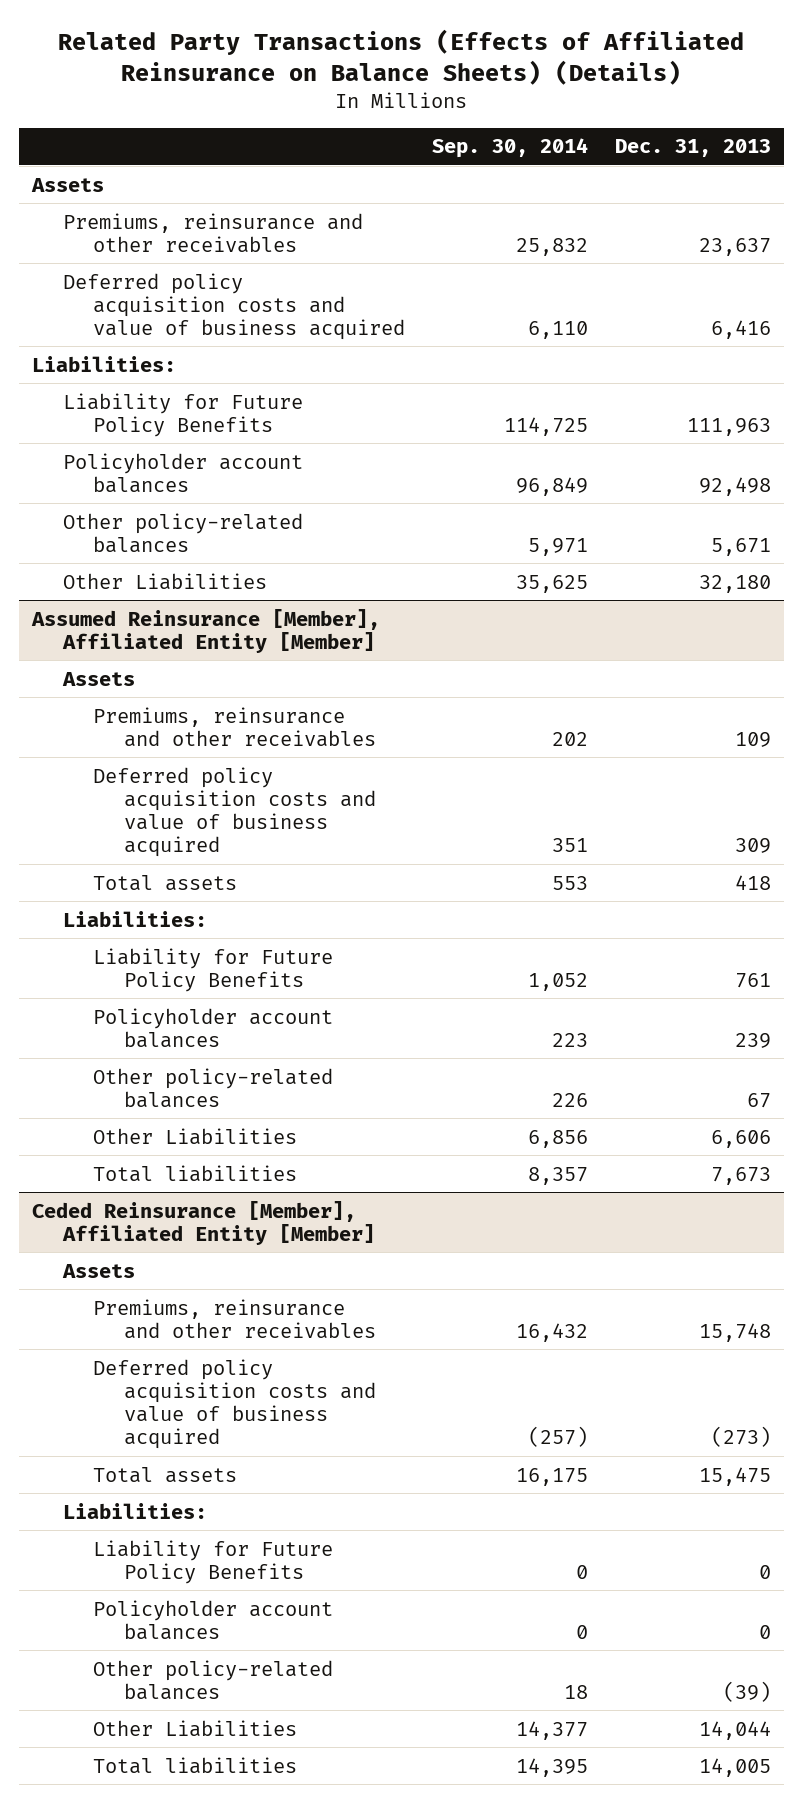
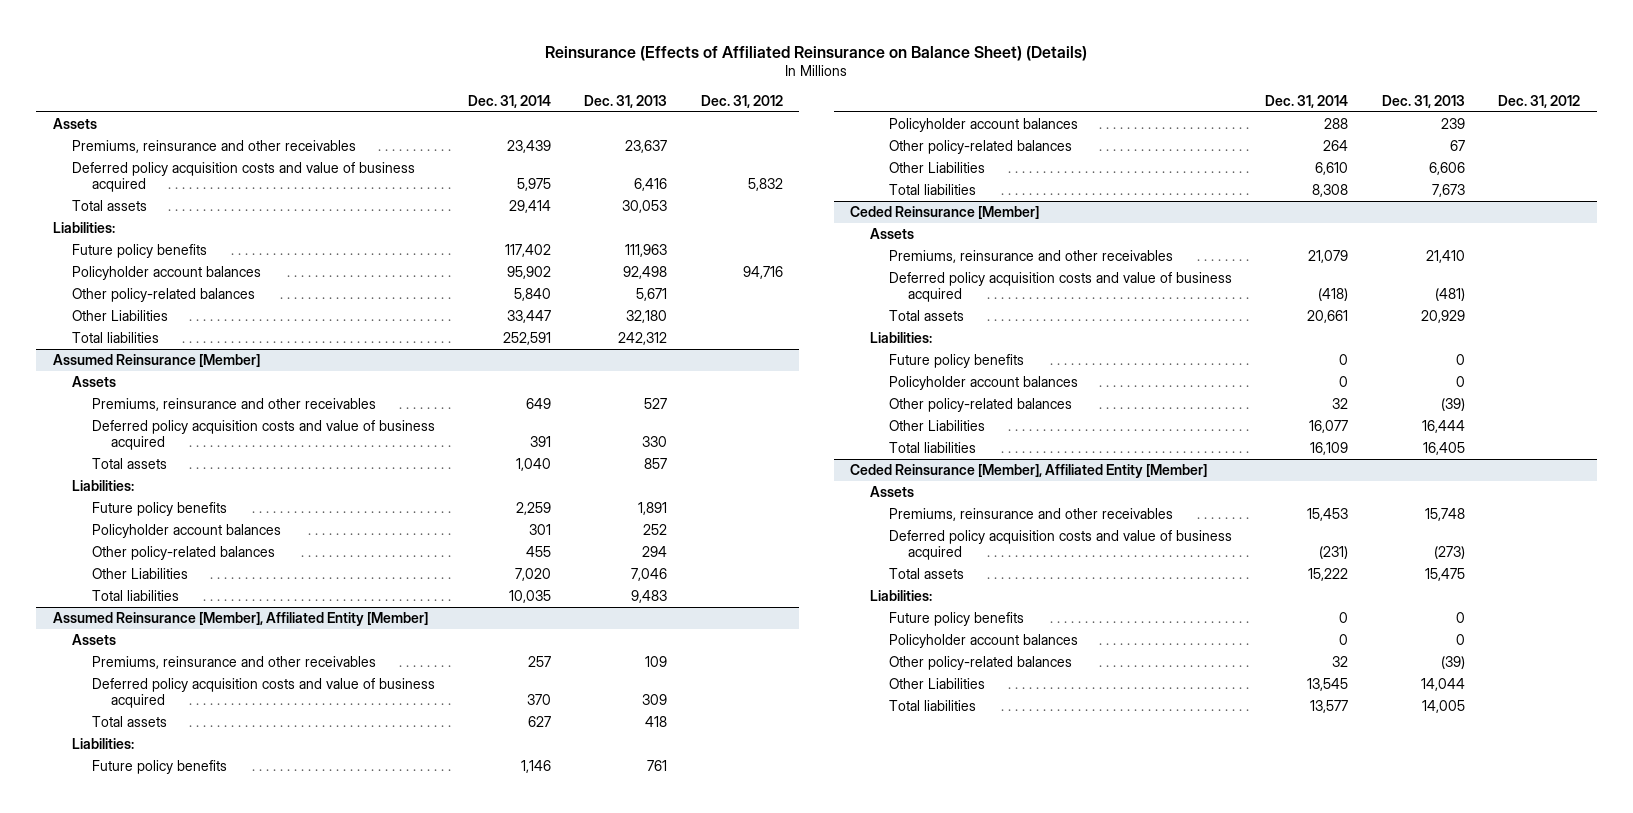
[58,28,745,85] Related Party Transactions (Effects of Affiliated Reinsurance on Balance Sheets) (Details) -> [545,45,1088,61] Reinsurance (Effects of Affiliated Reinsurance on Balance Sheet) (Details)
[432,138,589,159] Sep. 30, 2014 -> none
none -> [467,94,551,108] Dec. 31, 2014
none -> [700,94,783,108] Dec. 31, 2012
none -> [72,199,148,211] Total assets
[62,392,303,437] Liability for Future Policy Benefits -> [72,243,208,258] Future policy benefits
none -> [72,331,160,343] Total liabilities
none -> [53,353,261,367] Assumed Reinsurance [Member]
none -> [72,375,117,387] Assets
none -> [91,397,376,411] Premiums, reinsurance and other receivables
none -> [91,419,435,451] Deferred policy acquisition costs and value of business acquired
none -> [91,457,167,469] Total assets
none -> [72,479,135,491] Liabilities:
none -> [91,501,227,516] Future policy benefits
none -> [91,523,281,538] Policyholder account balances
none -> [91,545,275,560] Other policy-related balances
none -> [91,567,188,579] Other Liabilities
none -> [91,589,179,601] Total liabilities
[93,947,334,992] Liability for Future Policy Benefits -> [91,759,227,774] Future policy benefits
none -> [850,205,1040,219] Ceded Reinsurance [Member]
none -> [869,227,914,239] Assets
none -> [888,249,1173,263] Premiums, reinsurance and other receivables
none -> [888,271,1232,303] Deferred policy acquisition costs and value of business acquired
none -> [888,309,964,321] Total assets
none -> [869,331,932,343] Liabilities:
none -> [888,353,1024,368] Future policy benefits
none -> [888,375,1078,390] Policyholder account balances
none -> [888,397,1072,412] Other policy-related balances
none -> [888,419,985,431] Other Liabilities
none -> [888,441,976,453] Total liabilities
[93,1539,334,1584] Liability for Future Policy Benefits -> [888,611,1024,626] Future policy benefits

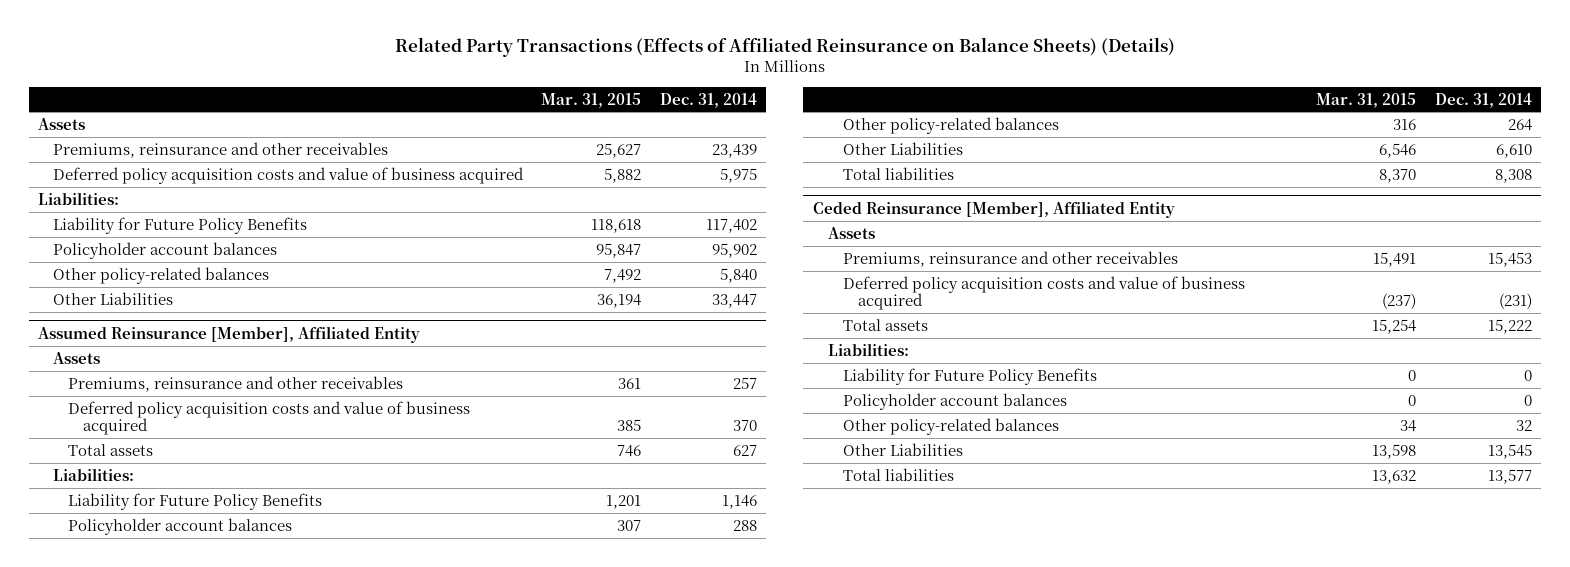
[545,45,1088,61] Reinsurance (Effects of Affiliated Reinsurance on Balance Sheet) (Details) -> [394,36,1175,57] Related Party Transactions (Effects of Affiliated Reinsurance on Balance Sheets) (Details)
[584,94,668,108] Dec. 31, 2013 -> none
[700,94,783,108] Dec. 31, 2012 -> none
none -> [541,92,642,108] Mar. 31, 2015
[72,199,148,211] Total assets -> none
[72,243,208,258] Future policy benefits -> [52,216,307,234] Liability for Future Policy Benefits
[72,331,160,343] Total liabilities -> none
[53,353,261,367] Assumed Reinsurance [Member] -> none
[72,375,117,387] Assets -> none
[91,397,376,411] Premiums, reinsurance and other receivables -> none
[91,419,435,451] Deferred policy acquisition costs and value of business acquired -> none
[91,457,167,469] Total assets -> none
[72,479,135,491] Liabilities: -> none
[91,501,227,516] Future policy benefits -> none
[91,523,281,538] Policyholder account balances -> none
[91,545,275,560] Other policy-related balances -> none
[91,567,188,579] Other Liabilities -> none
[91,589,179,601] Total liabilities -> none
[53,611,429,626] Assumed Reinsurance [Member], Affiliated Entity [Member] -> [37,325,420,343] Assumed Reinsurance [Member], Affiliated Entity
[91,759,227,774] Future policy benefits -> [68,492,323,510] Liability for Future Policy Benefits
[850,205,1040,219] Ceded Reinsurance [Member] -> none
[869,227,914,239] Assets -> none
[888,249,1173,263] Premiums, reinsurance and other receivables -> none
[888,271,1232,303] Deferred policy acquisition costs and value of business acquired -> none
[888,309,964,321] Total assets -> none
[869,331,932,343] Liabilities: -> none
[888,353,1024,368] Future policy benefits -> none
[888,375,1078,390] Policyholder account balances -> none
[888,397,1072,412] Other policy-related balances -> none
[888,419,985,431] Other Liabilities -> none
[888,441,976,453] Total liabilities -> none
[850,463,1208,478] Ceded Reinsurance [Member], Affiliated Entity [Member] -> [812,200,1175,218] Ceded Reinsurance [Member], Affiliated Entity
[888,611,1024,626] Future policy benefits -> [842,367,1097,385] Liability for Future Policy Benefits

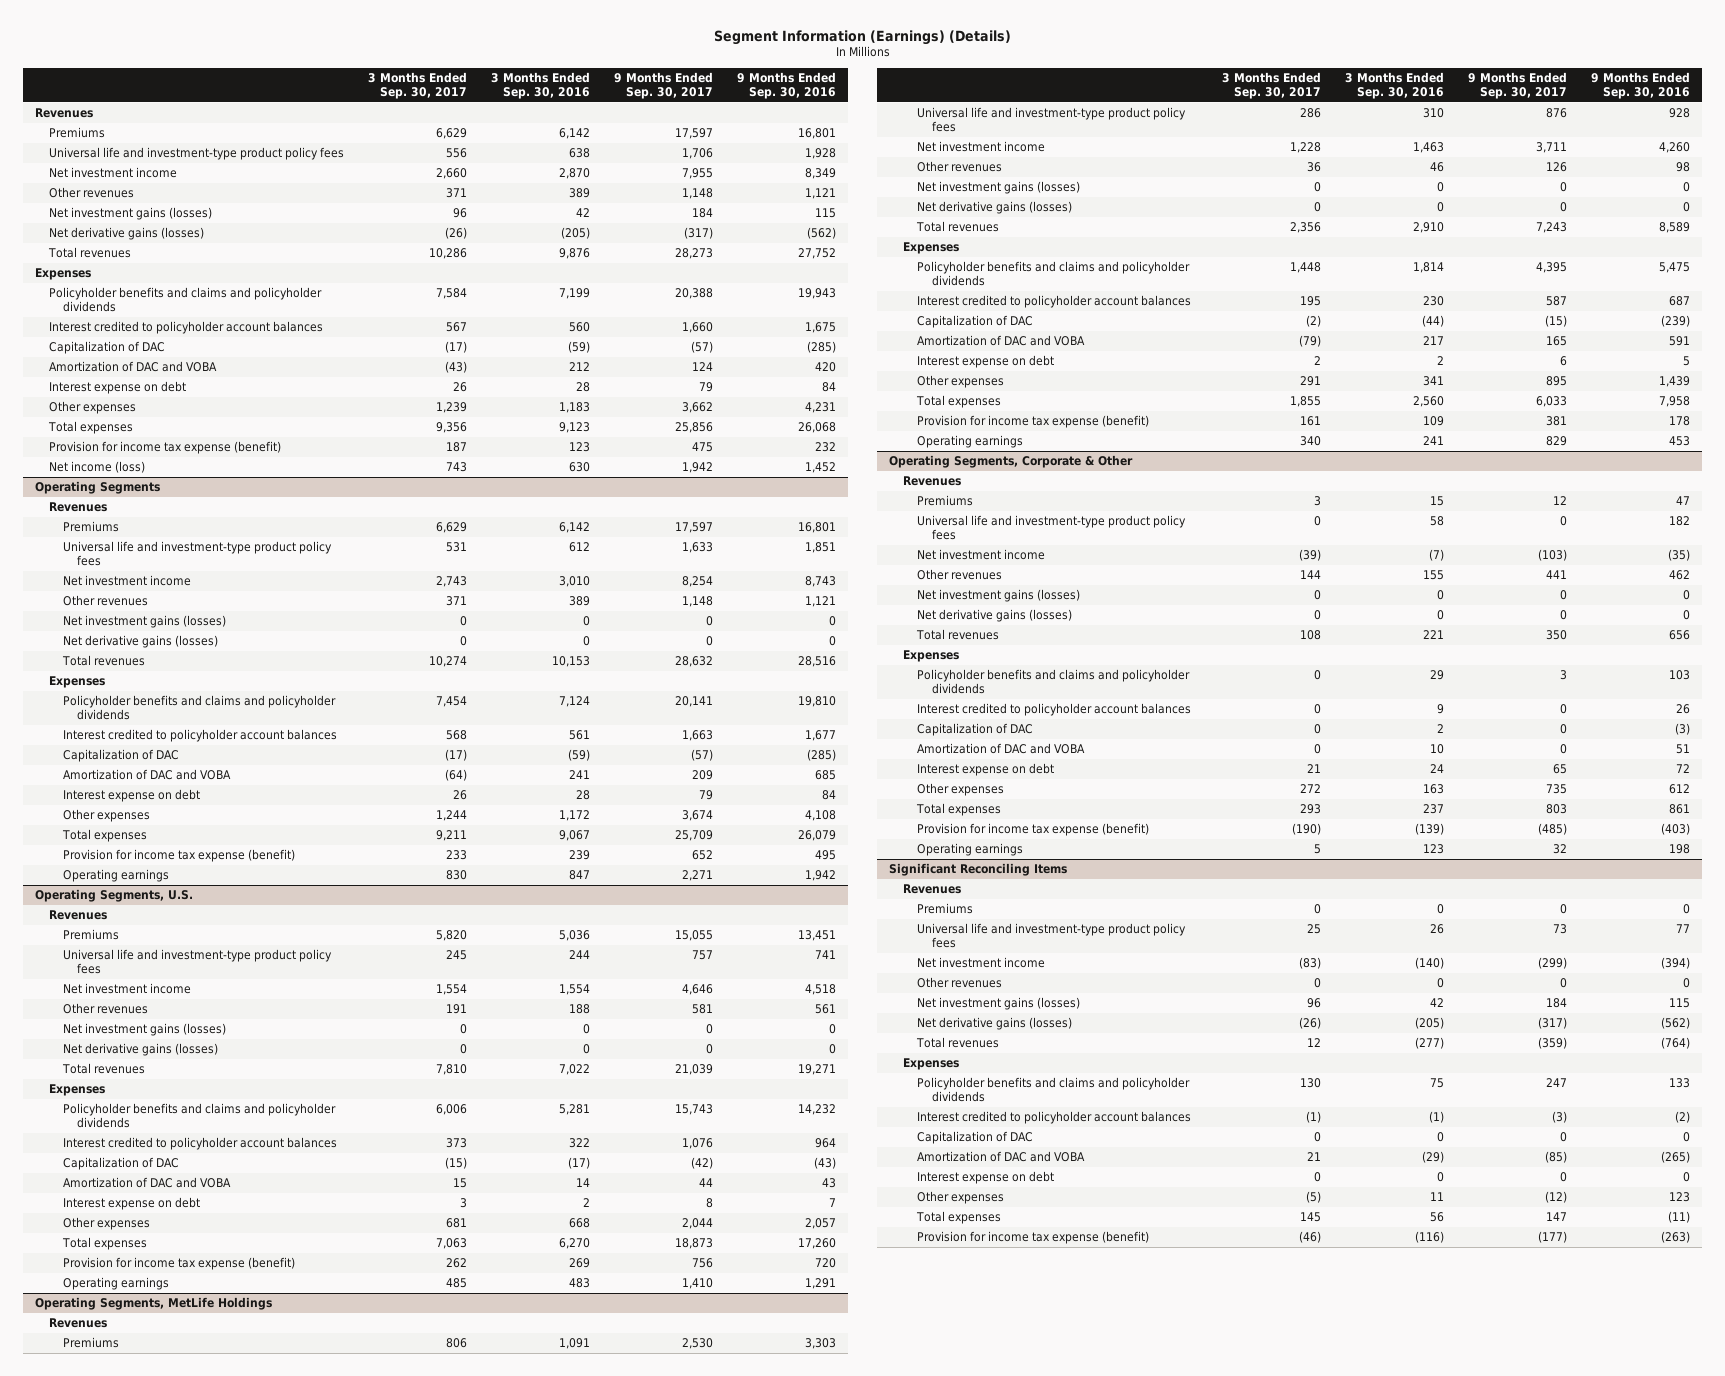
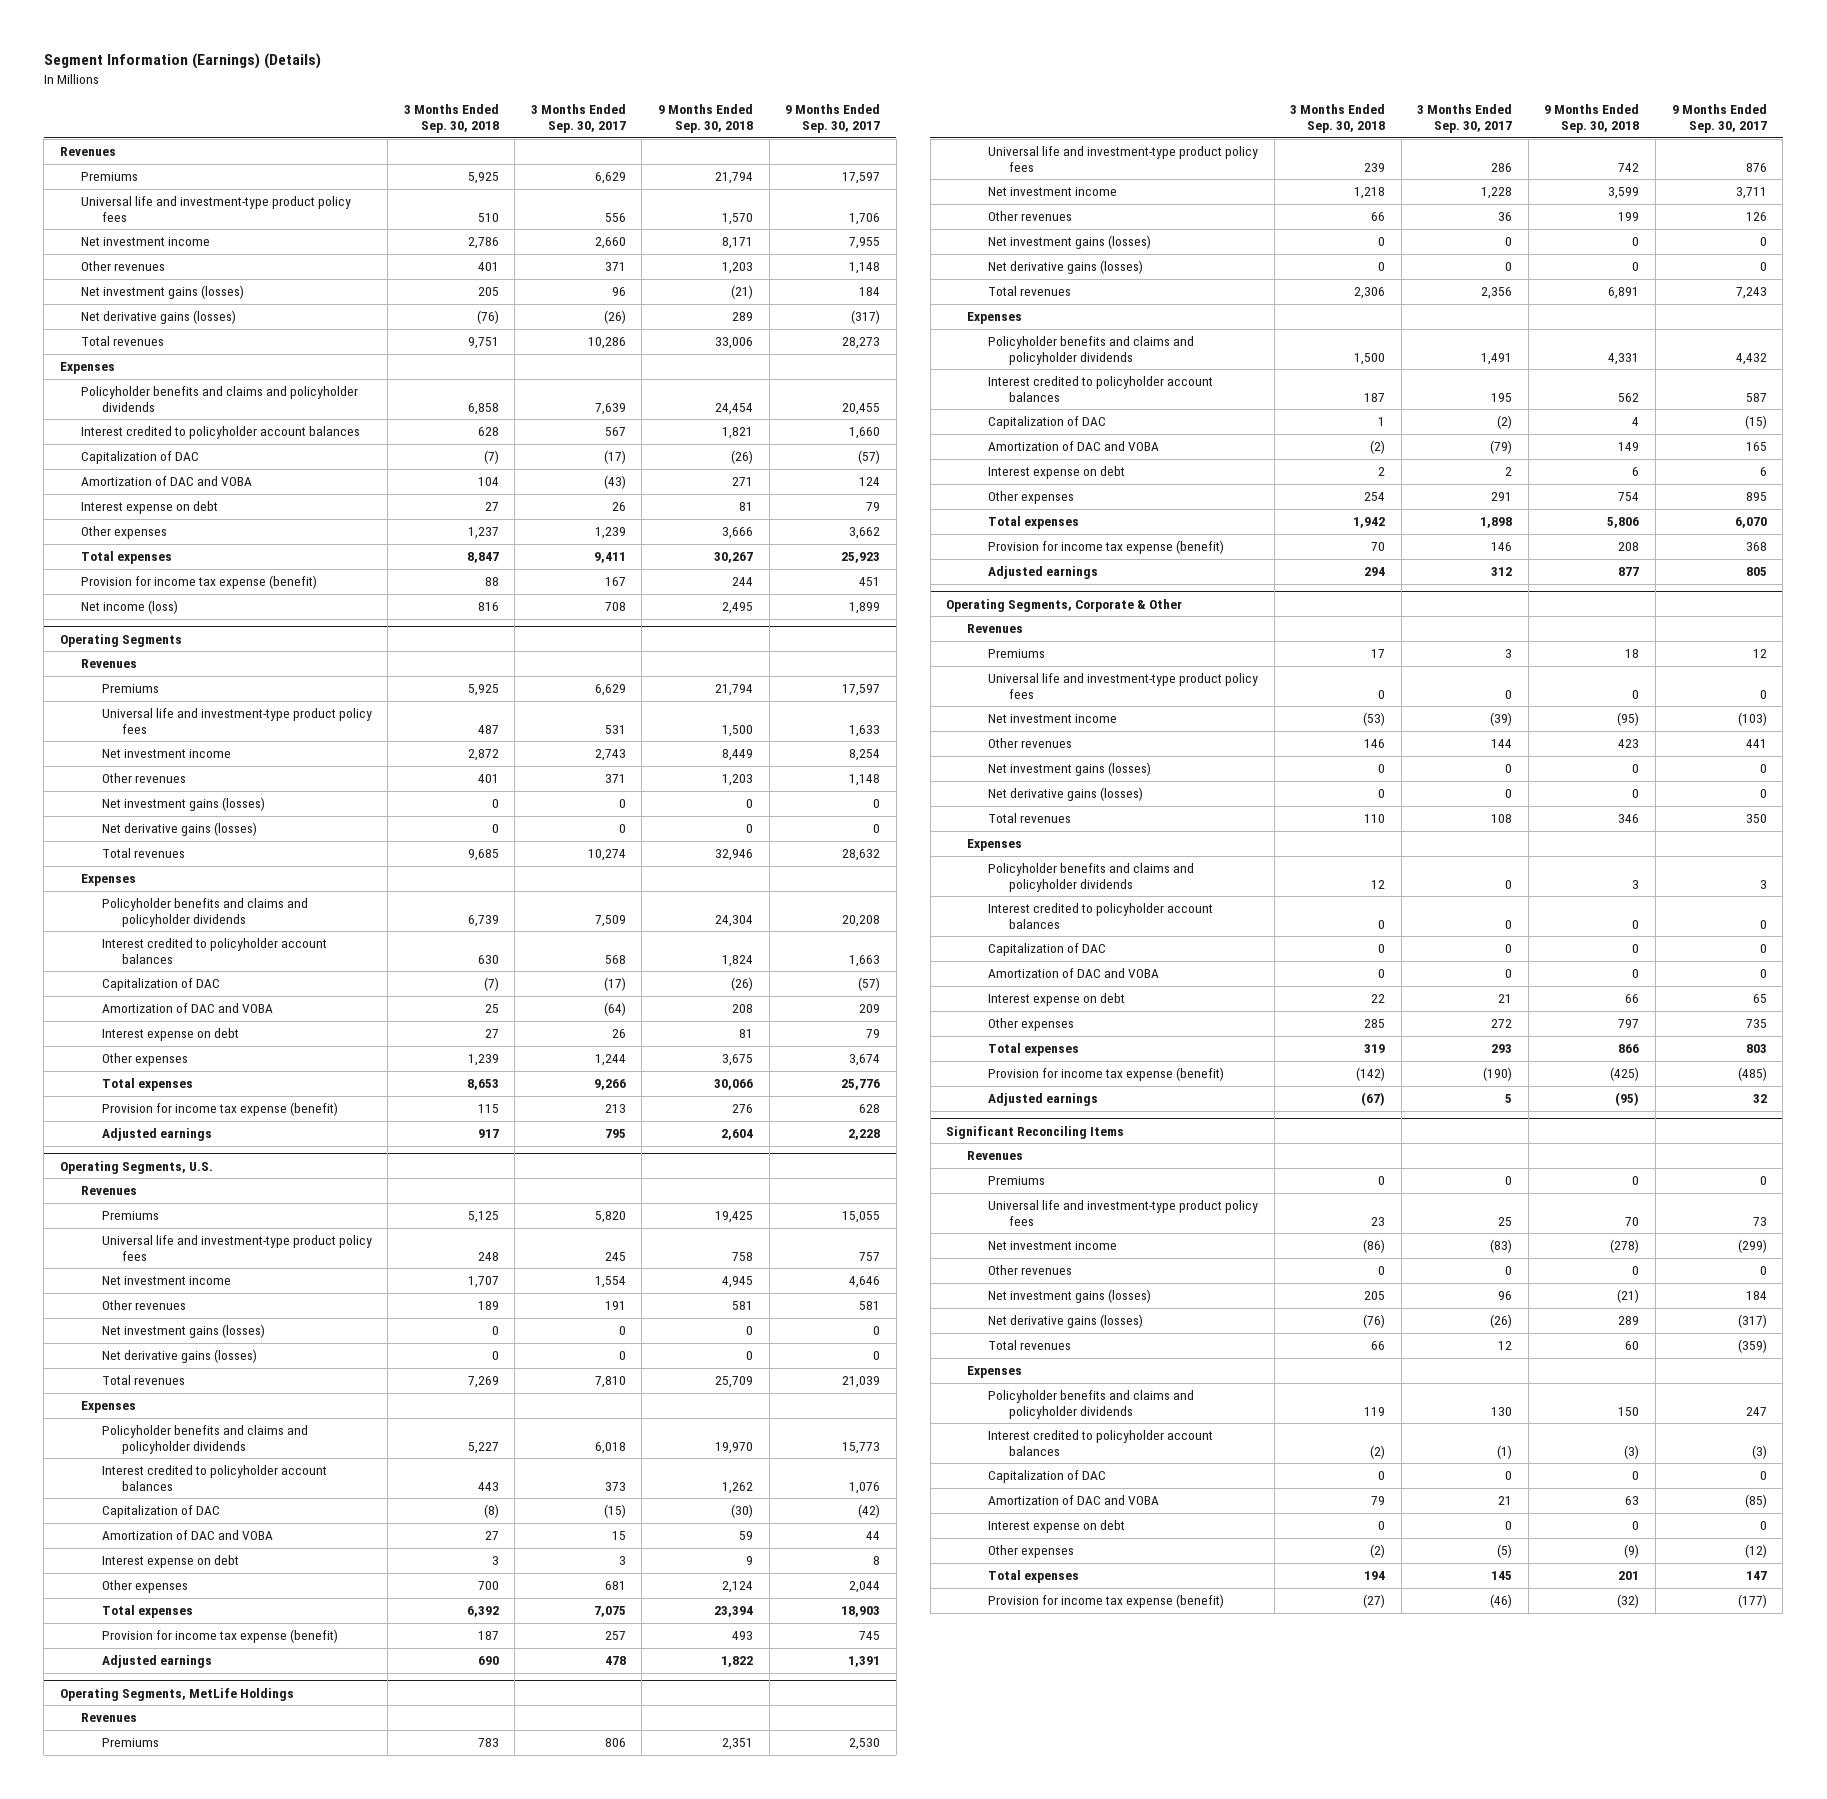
[491,71,591,100] 3 Months Ended Sep. 30, 2016 -> none
[737,71,837,100] 9 Months Ended Sep. 30, 2016 -> none
none -> [403,104,499,134] 3 Months Ended Sep. 30, 2018
none -> [658,104,754,134] 9 Months Ended Sep. 30, 2018
[436,288,468,300] 7,584 -> [594,402,626,415] 7,639
[675,288,714,300] 20,388 -> [842,402,881,415] 20,455
[436,422,468,434] 9,356 -> [593,552,626,564] 9,411
[675,422,714,434] 25,856 -> [841,552,881,564] 25,923
[446,442,468,453] 187 -> [604,577,626,587] 167
[692,442,714,453] 475 -> [859,577,881,587] 451
[446,462,468,473] 743 -> [604,602,626,612] 708
[682,462,714,474] 1,942 -> [849,602,881,615] 1,899
[436,696,468,708] 7,454 -> [594,914,626,927] 7,509
[675,696,714,708] 20,141 -> [842,914,881,927] 20,208
[436,830,468,842] 9,211 -> [593,1079,626,1091] 9,266
[675,830,714,842] 25,709 -> [841,1079,881,1091] 25,776
[446,850,468,861] 233 -> [604,1104,626,1114] 213
[692,850,714,861] 652 -> [859,1104,881,1114] 628
[63,869,170,883] Operating earnings -> [101,1128,212,1142] Adjusted earnings
[446,870,468,881] 830 -> [604,1129,626,1139] 795
[682,870,714,882] 2,271 -> [848,1129,881,1141] 2,228
[436,1104,468,1116] 6,006 -> [594,1441,626,1454] 6,018
[675,1104,714,1116] 15,743 -> [842,1441,881,1454] 15,773
[436,1238,468,1250] 7,063 -> [593,1606,626,1618] 7,075
[675,1238,714,1250] 18,873 -> [841,1606,881,1618] 18,903
[446,1258,468,1269] 262 -> [604,1631,626,1641] 257
[692,1258,714,1269] 756 -> [859,1631,881,1641] 745
[63,1277,170,1291] Operating earnings -> [101,1655,212,1669] Adjusted earnings
[446,1278,468,1289] 485 -> [604,1656,626,1666] 478
[682,1278,714,1290] 1,410 -> [848,1656,881,1668] 1,391
[1290,262,1322,274] 1,448 -> [1481,352,1513,365] 1,491
[1536,262,1568,274] 4,395 -> [1735,352,1767,365] 4,432
[1290,396,1322,408] 1,855 -> [1480,517,1513,529] 1,898
[1536,396,1568,408] 6,033 -> [1734,517,1767,529] 6,070
[1300,416,1322,427] 161 -> [1491,542,1513,552] 146
[1546,416,1568,427] 381 -> [1745,542,1767,552] 368
[917,435,1024,449] Operating earnings -> [988,566,1099,580] Adjusted earnings
[1300,436,1322,447] 340 -> [1491,567,1513,577] 312
[1546,436,1568,447] 829 -> [1745,567,1767,577] 805
[917,843,1024,857] Operating earnings -> [988,1093,1099,1107] Adjusted earnings

